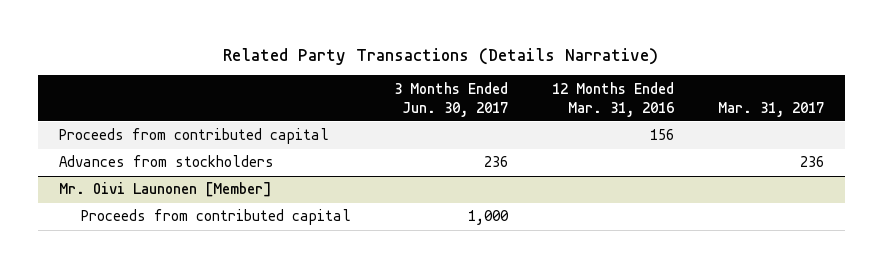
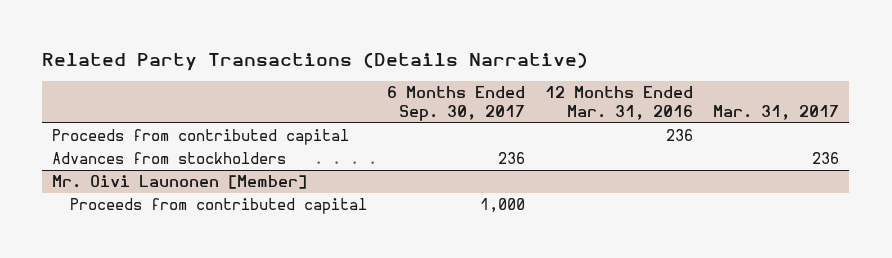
[394,81,509,117] 3 Months Ended Jun. 30, 2017 -> none
none -> [387,85,526,121] 6 Months Ended Sep. 30, 2017
[649,129,674,141] 156 -> [666,129,694,142] 236

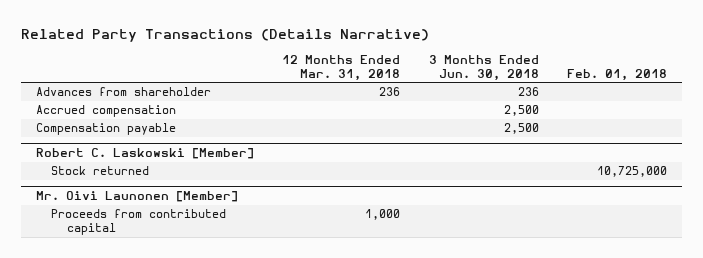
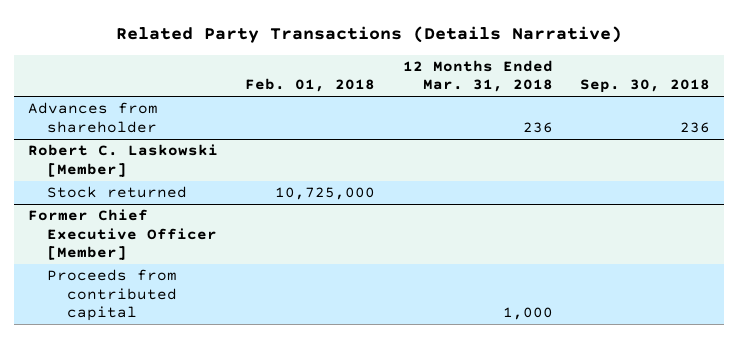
[428,55,539,81] 3 Months Ended Jun. 30, 2018 -> none
none -> [580,79,711,94] Sep. 30, 2018
[35,105,176,118] Accrued compensation -> none
[35,123,176,136] Compensation payable -> none
[35,191,238,203] Mr. Oivi Launonen [Member] -> [27,209,218,261] Former Chief Executive Officer [Member]

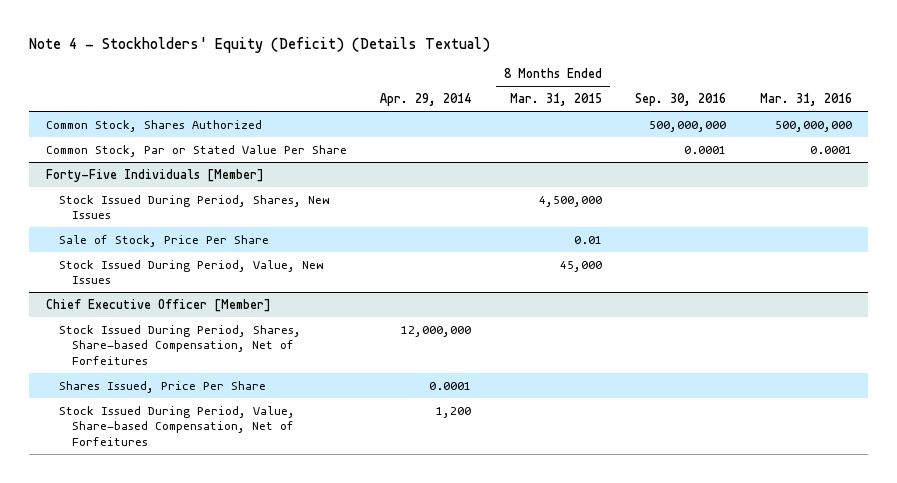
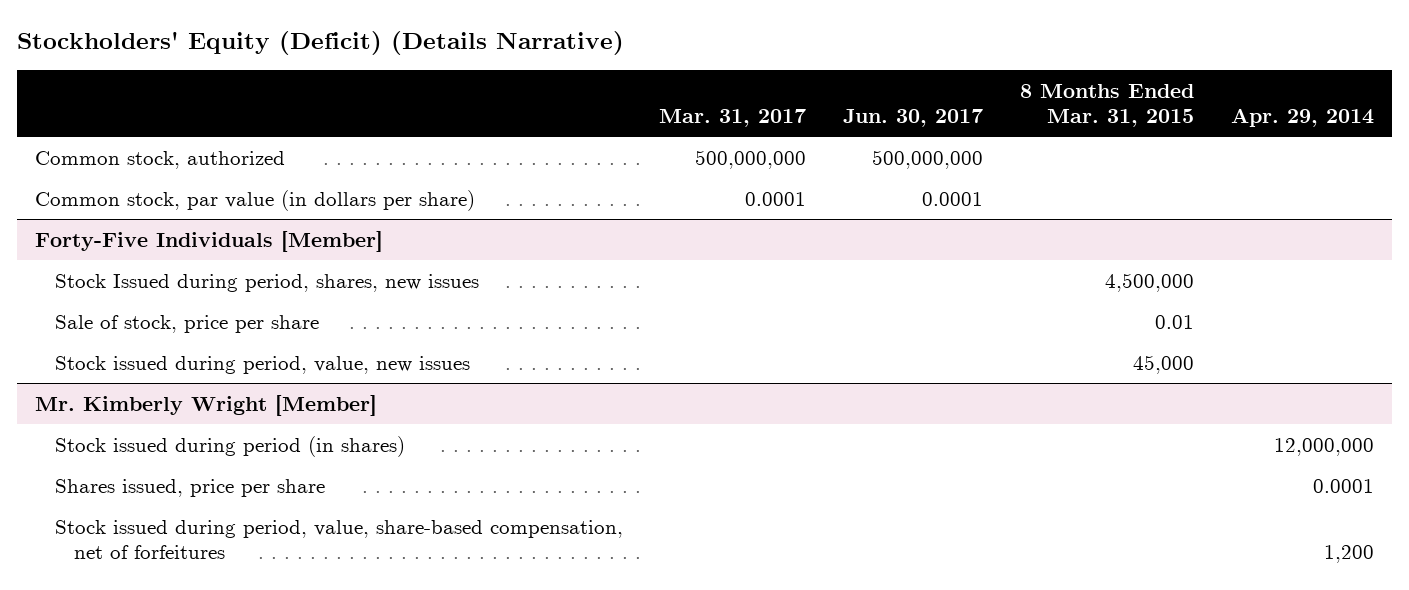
[28,36,490,53] Note 4 - Stockholders' Equity (Deficit) (Details Textual) -> [16,30,624,55] Stockholders' Equity (Deficit) (Details Narrative)
[635,93,727,107] Sep. 30, 2016 -> none
[759,93,852,107] Mar. 31, 2016 -> none
none -> [659,108,807,127] Mar. 31, 2017
none -> [843,108,984,127] Jun. 30, 2017
[45,119,262,132] Common Stock, Shares Authorized -> [35,150,286,169] Common stock, authorized
[45,144,347,157] Common Stock, Par or Stated Value Per Share -> [35,189,476,211] Common stock, par value (in dollars per share)
[58,194,329,220] Stock Issued During Period, Shares, New Issues -> [54,273,479,292] Stock Issued during period, shares, new issues
[58,234,269,247] Sale of Stock, Price Per Share -> [54,314,319,333] Sale of stock, price per share
[58,259,323,285] Stock Issued During Period, Value, New Issues -> [54,355,470,374] Stock issued during period, value, new issues
[45,298,271,312] Chief Executive Officer [Member] -> [35,394,378,416] Mr. Kimberly Wright [Member]
[58,324,301,365] Stock Issued During Period, Shares, Share-based Compensation, Net of Forfeitures -> [54,435,405,457] Stock issued during period (in shares)
[58,380,266,393] Shares Issued, Price Per Share -> [54,478,325,497] Shares issued, price per share
[58,405,295,446] Stock Issued During Period, Value, Share-based Compensation, Net of Forfeitures -> [54,519,623,559] Stock issued during period, value, share-based compensation, net of forfeitures

